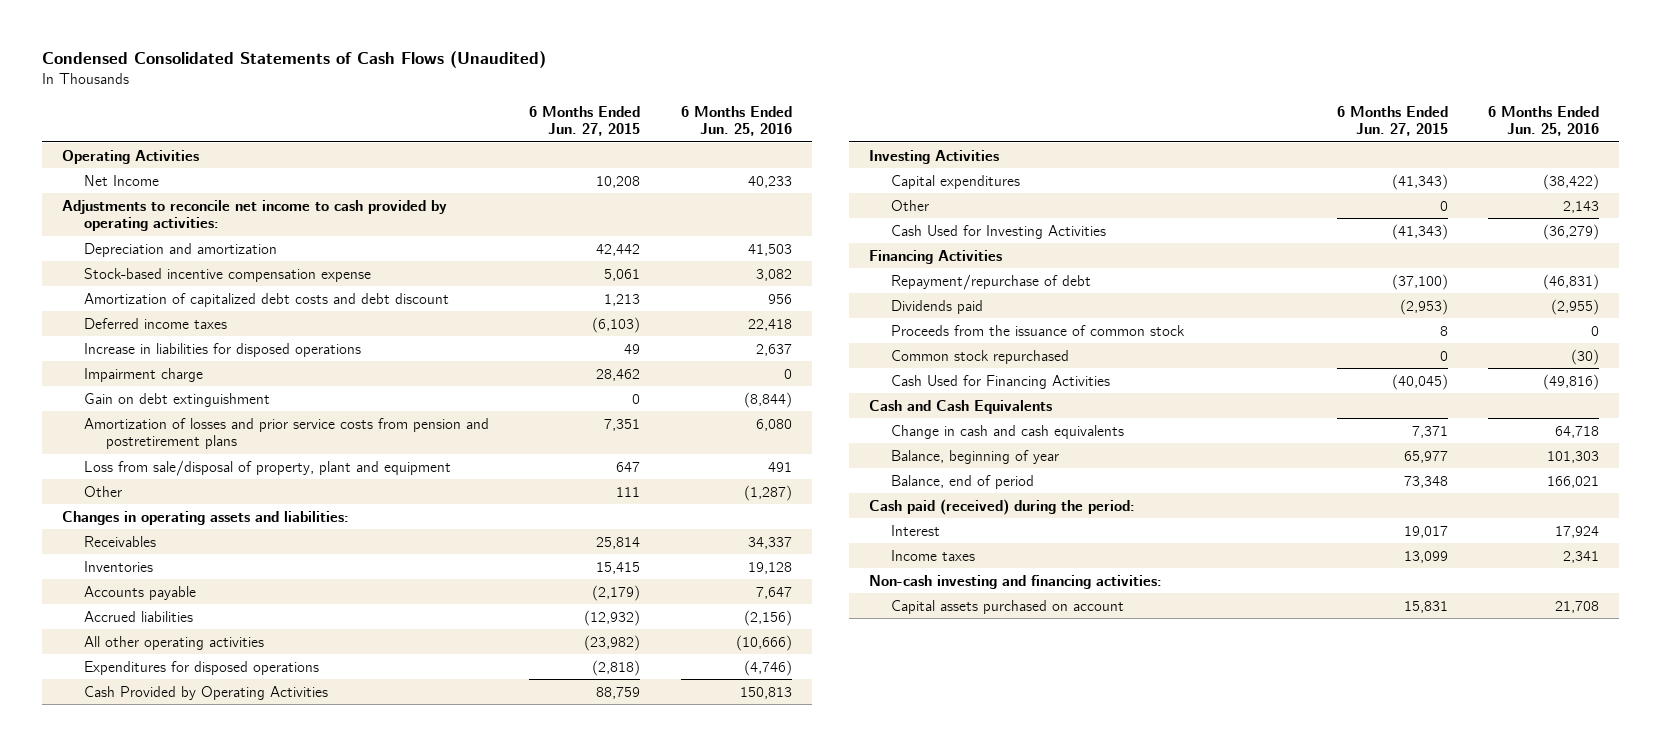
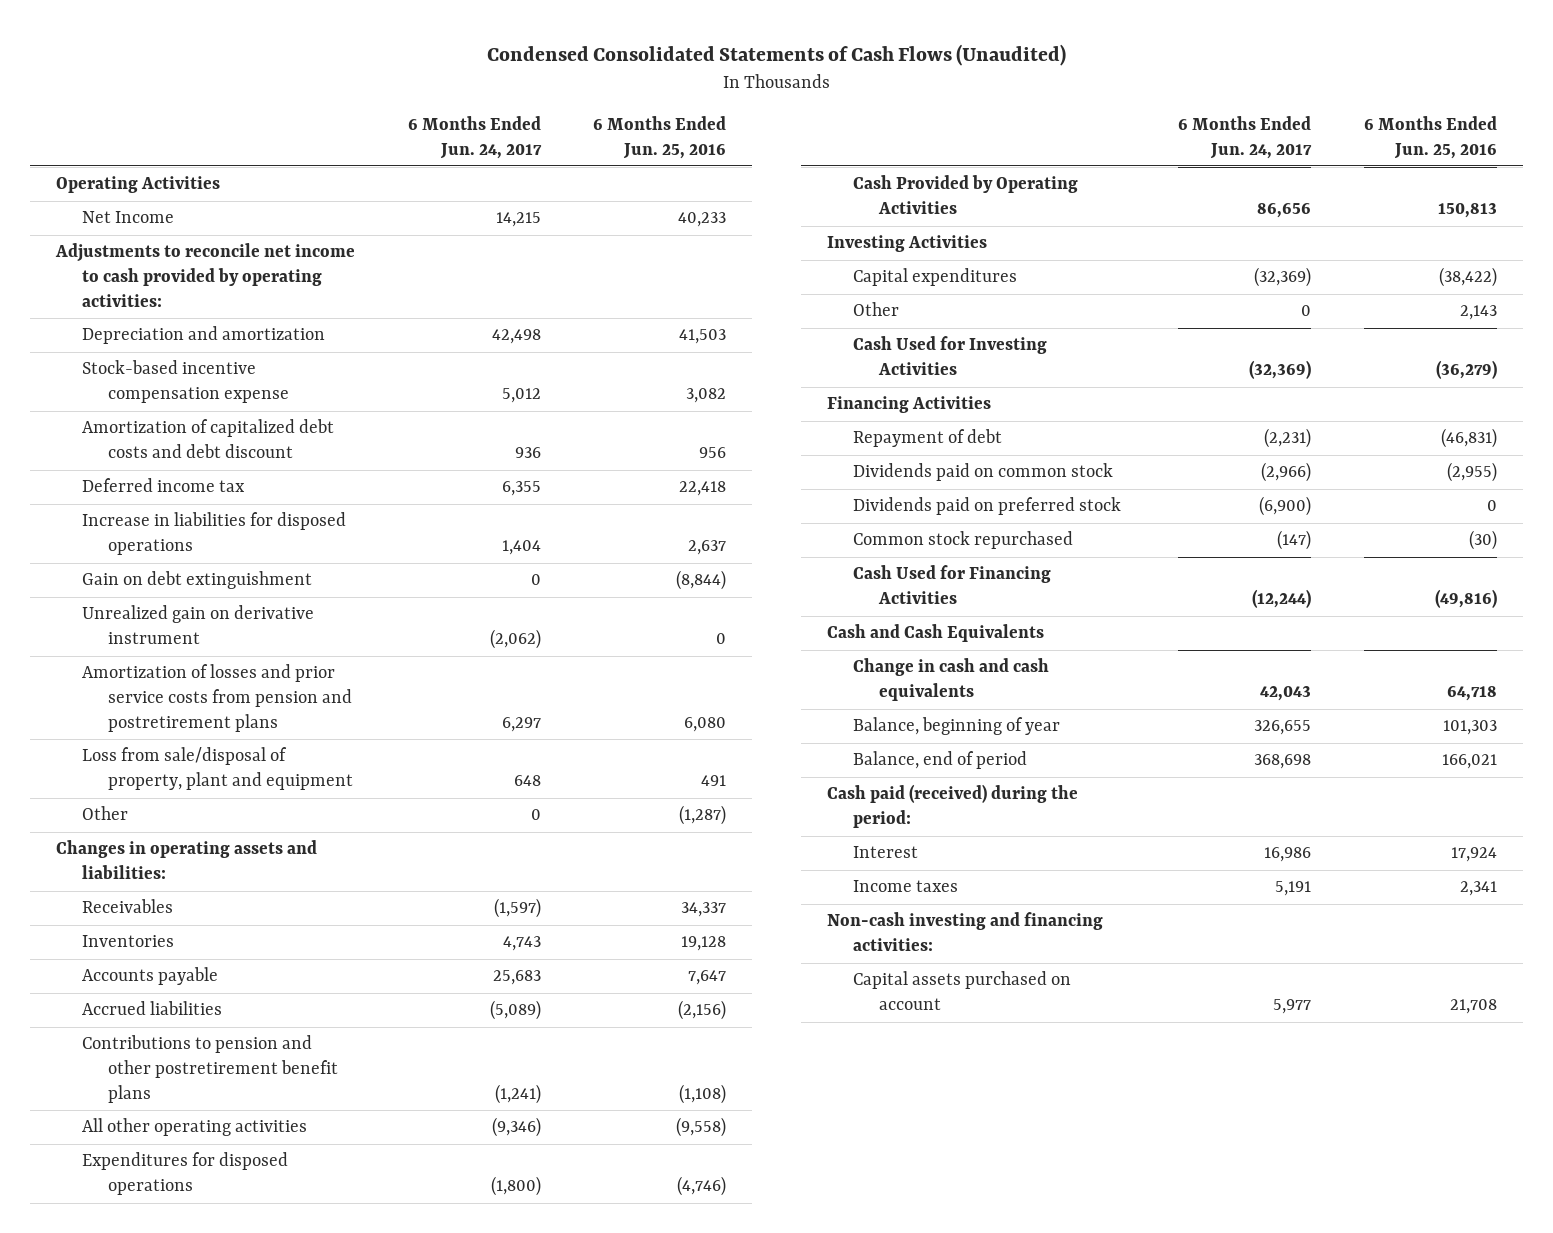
[529,105,641,137] 6 Months Ended Jun. 27, 2015 -> none
none -> [407,115,542,159] 6 Months Ended Jun. 24, 2017
[84,317,228,329] Deferred income taxes -> [82,478,246,493] Deferred income tax
[84,367,204,382] Impairment charge -> none
none -> [82,605,315,645] Unrealized gain on derivative instrument
none -> [82,1035,339,1104] Contributions to pension and other postretirement benefit plans
[735,634,792,651] (10,666) -> [675,1117,726,1138] (9,558)
[891,324,1186,336] Proceeds from the issuance of common stock -> none
[891,273,1092,290] Repayment/repurchase of debt -> [853,429,1003,448] Repayment of debt
[891,299,984,314] Dividends paid -> [853,463,1114,482] Dividends paid on common stock
none -> [853,497,1122,516] Dividends paid on preferred stock

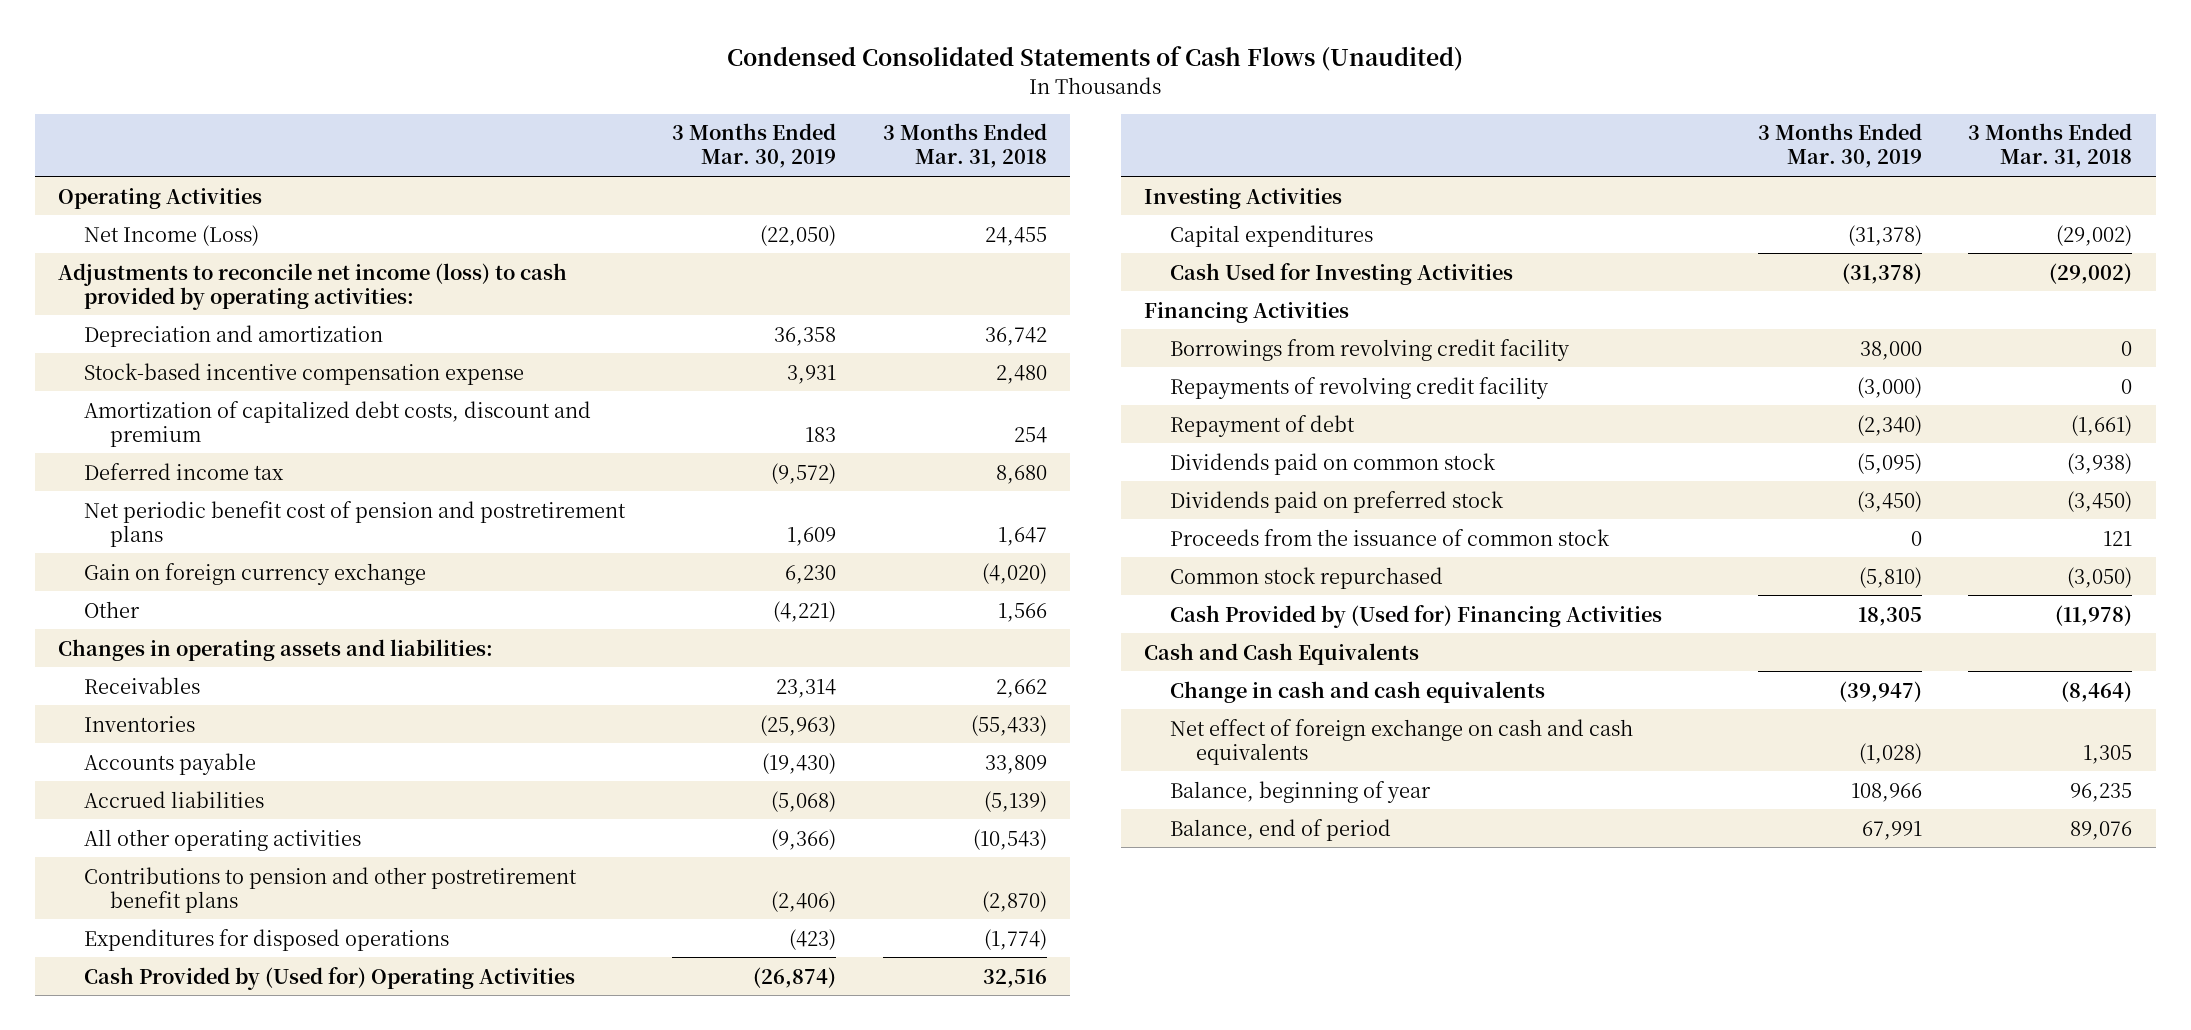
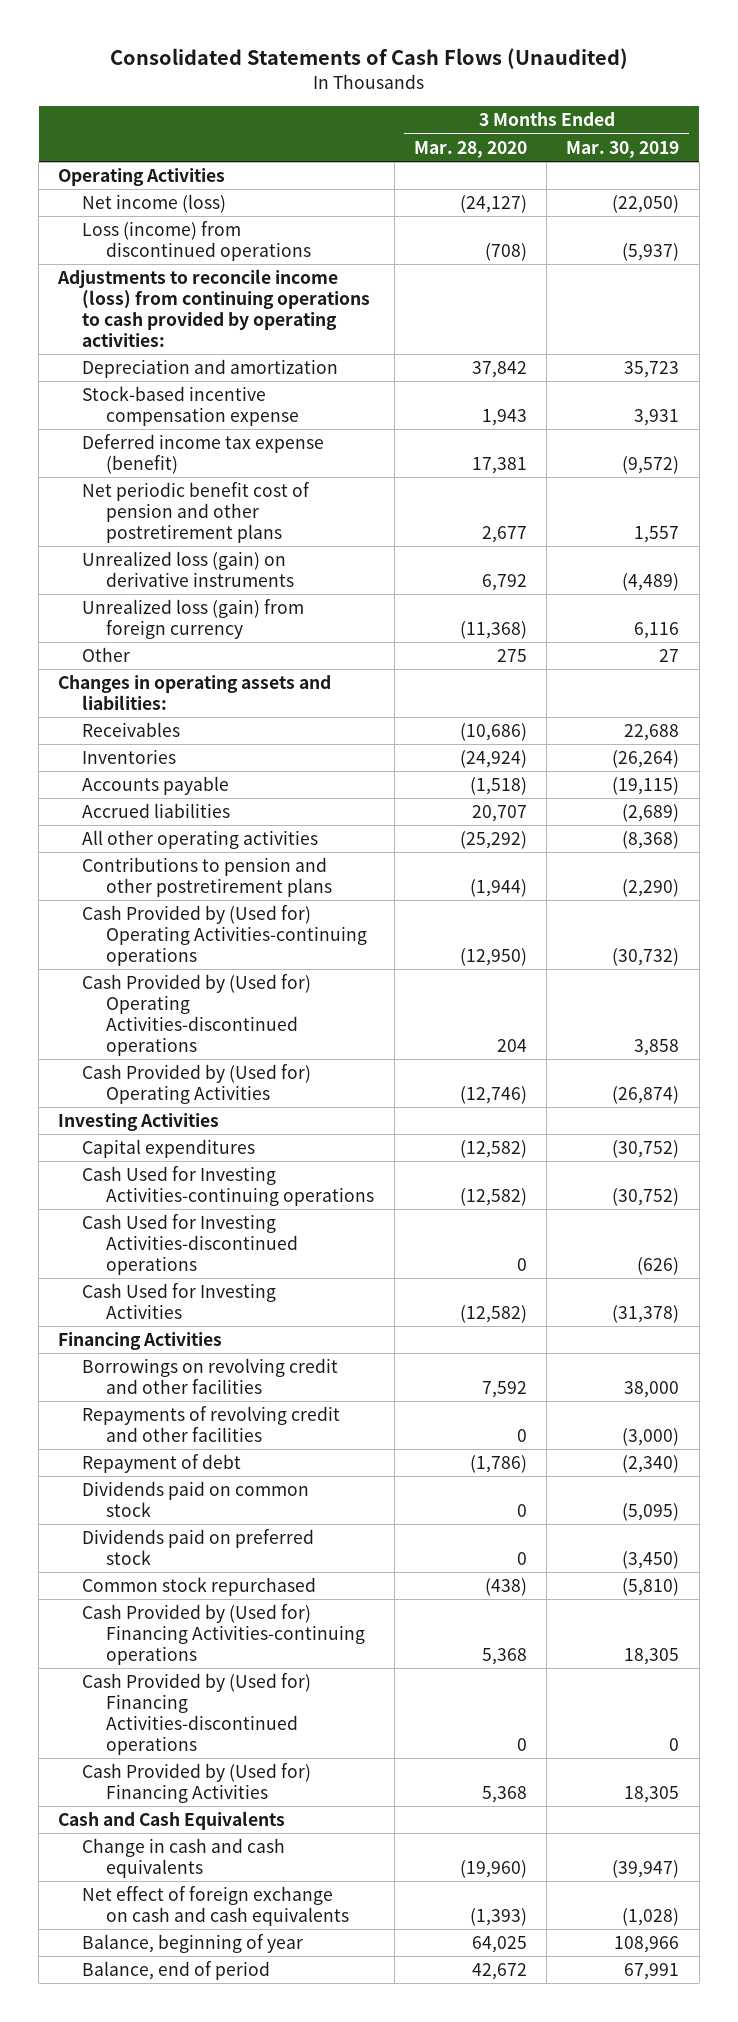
[727,46,1464,72] Condensed Consolidated Statements of Cash Flows (Unaudited) -> [109,48,628,70] Consolidated Statements of Cash Flows (Unaudited)
[882,123,1047,169] 3 Months Ended Mar. 31, 2018 -> none
none -> [413,140,527,158] Mar. 28, 2020
[84,224,260,246] Net Income (Loss) -> [82,194,227,214] Net income (loss)
none -> [82,221,312,261] Loss (income) from discontinued operations
[58,262,568,310] Adjustments to reconcile net income (loss) to cash provided by operating activities: -> [57,269,371,347] Adjustments to reconcile income (loss) from continuing operations to cash provided by operating activities:
[774,326,837,346] 36,358 -> [624,361,680,379] 35,723
[84,400,592,447] Amortization of capitalized debt costs, discount and premium -> none
[84,462,285,480] Deferred income tax -> [82,434,325,474] Deferred income tax expense (benefit)
[84,500,627,547] Net periodic benefit cost of pension and postretirement plans -> [82,482,311,543] Net periodic benefit cost of pension and other postretirement plans
[787,526,837,546] 1,609 -> [634,525,680,543] 1,557
none -> [82,551,295,587] Unrealized loss (gain) on derivative instruments
[84,562,427,585] Gain on foreign currency exchange -> [82,599,305,639] Unrealized loss (gain) from foreign currency
[785,564,837,584] 6,230 -> [634,621,680,639] 6,116
[773,600,837,622] (4,221) -> [659,649,680,663] 27
[84,928,450,951] Expenditures for disposed operations -> none
[776,678,837,698] 23,314 -> [624,724,680,742] 22,688
[760,714,837,736] (25,963) -> [612,750,680,769] (26,264)
[762,752,837,774] (19,430) -> [612,777,680,796] (19,115)
[771,790,837,812] (5,068) -> [622,804,680,823] (2,689)
[771,828,837,850] (9,366) -> [622,831,680,850] (8,368)
[84,866,578,913] Contributions to pension and other postretirement benefit plans -> [82,857,333,897] Contributions to pension and other postretirement plans
[771,890,837,912] (2,406) -> [622,878,680,897] (2,290)
none -> [82,905,368,966] Cash Provided by (Used for) Operating Activities-continuing operations
none -> [82,974,312,1056] Cash Provided by (Used for) Operating Activities-discontinued operations
[1847,224,1922,246] (31,378) -> [612,1140,680,1159] (30,752)
none -> [82,1166,375,1206] Cash Used for Investing Activities-continuing operations
none -> [82,1214,299,1275] Cash Used for Investing Activities-discontinued operations
[1169,338,1570,361] Borrowings from revolving credit facility -> [82,1358,339,1394] Borrowings on revolving credit and other facilities
[1169,376,1549,399] Repayments of revolving credit facility -> [82,1406,341,1442] Repayments of revolving credit and other facilities
[1169,528,1610,546] Proceeds from the issuance of common stock -> none
none -> [82,1604,366,1665] Cash Provided by (Used for) Financing Activities-continuing operations
none -> [82,1673,312,1755] Cash Provided by (Used for) Financing Activities-discontinued operations

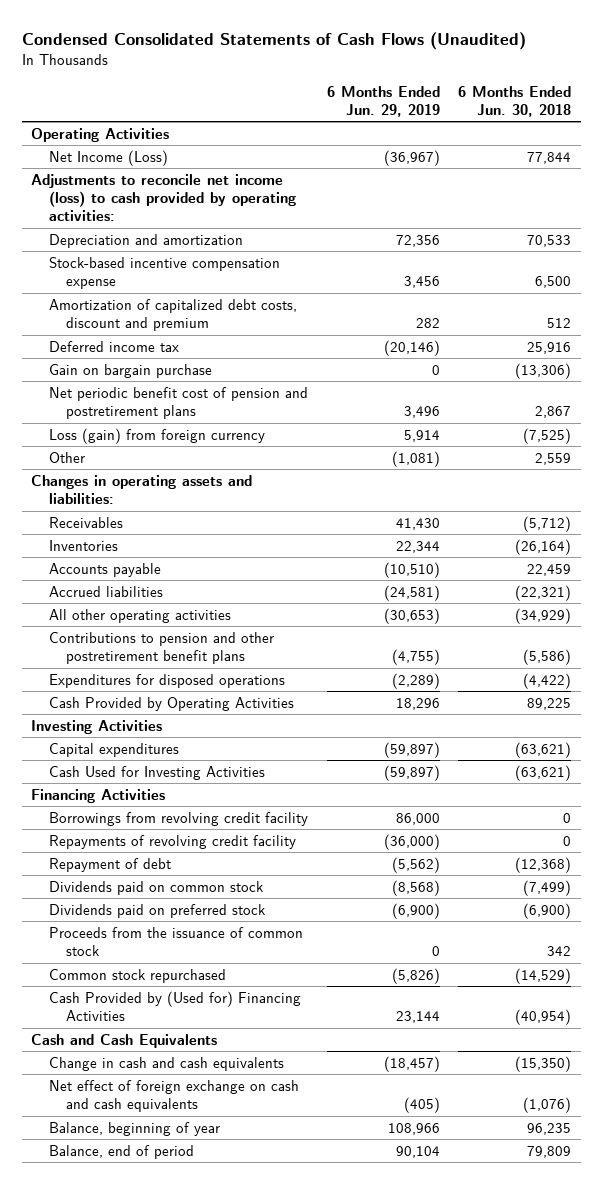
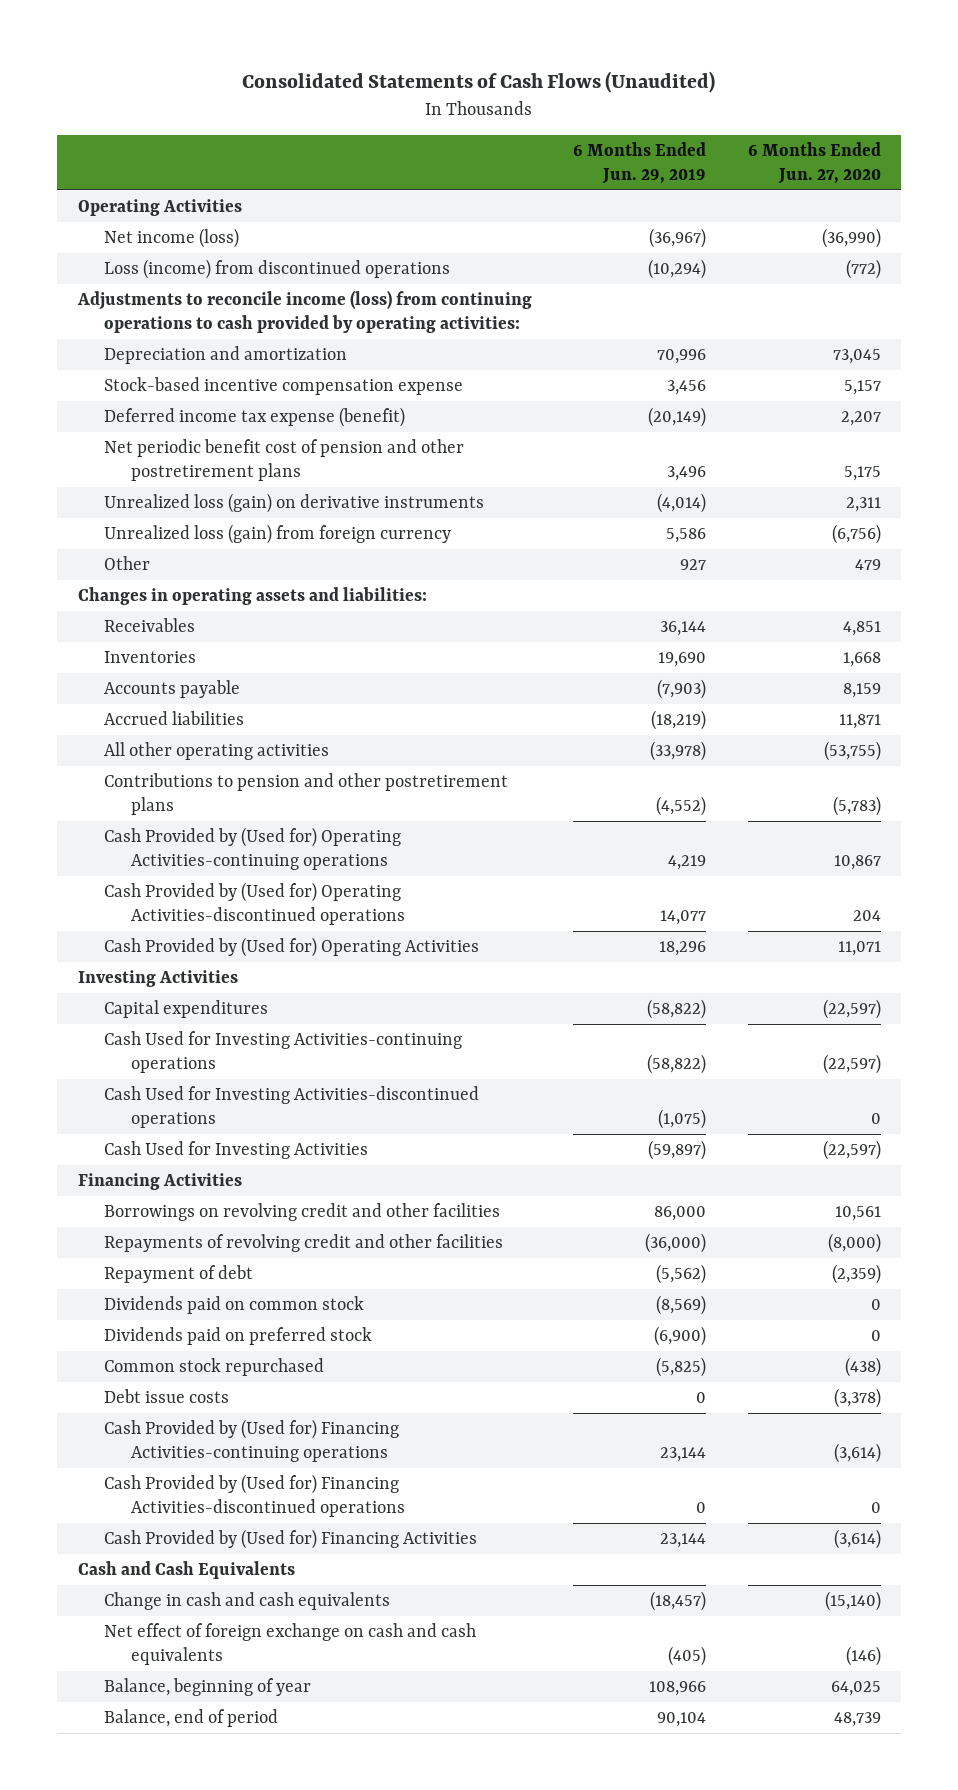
[21,31,526,50] Condensed Consolidated Statements of Cash Flows (Unaudited) -> [242,70,716,93] Consolidated Statements of Cash Flows (Unaudited)
[458,85,572,117] 6 Months Ended Jun. 30, 2018 -> none
none -> [747,142,881,184] 6 Months Ended Jun. 27, 2020
[48,149,168,166] Net Income (Loss) -> [104,228,240,249] Net income (loss)
none -> [104,259,451,280] Loss (income) from discontinued operations
[31,173,296,222] Adjustments to reconcile net income (loss) to cash provided by operating activities: -> [76,290,532,333] Adjustments to reconcile income (loss) from continuing operations to cash provided by operating activities:
[395,234,440,247] 72,356 -> [657,349,707,365] 70,996
[48,298,297,332] Amortization of capitalized debt costs, discount and premium -> none
[48,363,212,378] Gain on bargain purchase -> none
[48,340,179,352] Deferred income tax -> [104,407,406,428] Deferred income tax expense (benefit)
[383,339,440,356] (20,146) -> [648,407,707,428] (20,149)
[48,386,308,420] Net periodic benefit cost of pension and postretirement plans -> [104,439,465,481] Net periodic benefit cost of pension and other postretirement plans
none -> [104,493,485,514] Unrealized loss (gain) on derivative instruments
[48,427,265,444] Loss (gain) from foreign currency -> [104,524,452,545] Unrealized loss (gain) from foreign currency
[403,429,440,442] 5,914 -> [666,528,707,544] 5,586
[391,450,440,467] (1,081) -> [680,559,707,571] 927
[48,673,285,688] Expenditures for disposed operations -> none
[395,517,440,530] 41,430 -> [660,621,707,637] 36,144
[395,540,440,553] 22,344 -> [658,652,707,668] 19,690
[383,561,440,578] (10,510) -> [657,679,707,700] (7,903)
[383,584,440,601] (24,581) -> [651,710,707,731] (18,219)
[383,607,440,624] (30,653) -> [650,741,707,762] (33,978)
[48,631,274,665] Contributions to pension and other postretirement benefit plans -> [104,773,509,815] Contributions to pension and other postretirement plans
[391,649,440,666] (4,755) -> [656,795,707,816] (4,552)
none -> [104,827,402,870] Cash Provided by (Used for) Operating Activities-continuing operations
none -> [104,882,405,925] Cash Provided by (Used for) Operating Activities-discontinued operations
[48,696,294,711] Cash Provided by Operating Activities -> [104,937,480,958] Cash Provided by (Used for) Operating Activities
[383,741,440,758] (59,897) -> [647,999,707,1020] (58,822)
none -> [104,1031,463,1073] Cash Used for Investing Activities-continuing operations
none -> [104,1086,480,1128] Cash Used for Investing Activities-discontinued operations
[48,811,308,826] Borrowings from revolving credit facility -> [104,1203,501,1222] Borrowings on revolving credit and other facilities
[48,834,296,849] Repayments of revolving credit facility -> [104,1234,504,1253] Repayments of revolving credit and other facilities
[391,879,440,896] (8,568) -> [656,1295,707,1316] (8,569)
[48,926,303,957] Proceeds from the issuance of common stock -> none
[391,967,440,984] (5,826) -> [656,1357,707,1378] (5,825)
none -> [104,1389,230,1404] Debt issue costs
none -> [104,1419,400,1462] Cash Provided by (Used for) Financing Activities-continuing operations
none -> [104,1474,405,1517] Cash Provided by (Used for) Financing Activities-discontinued operations

